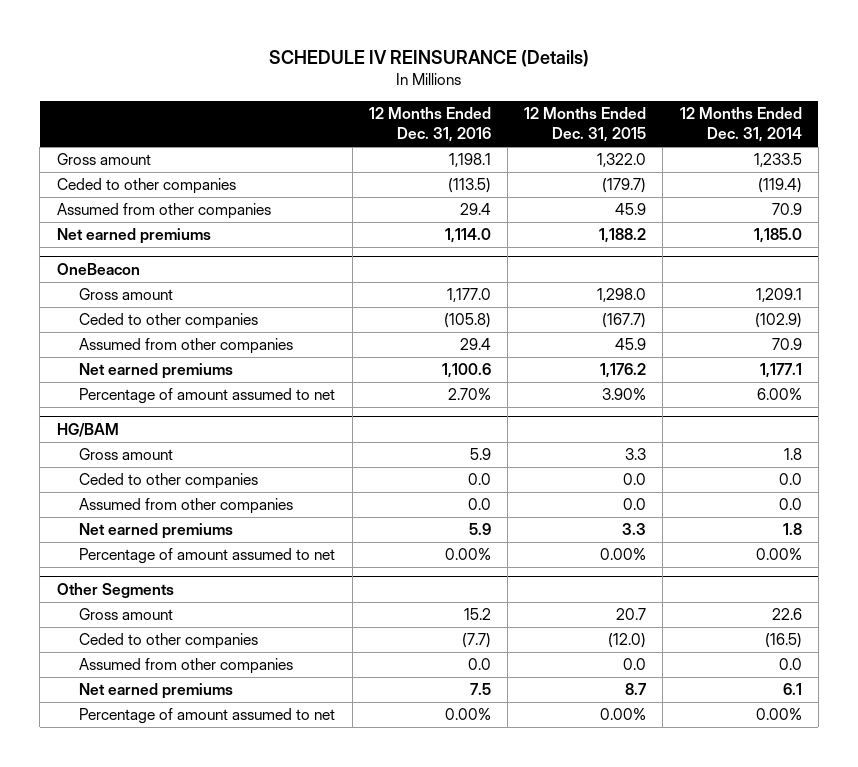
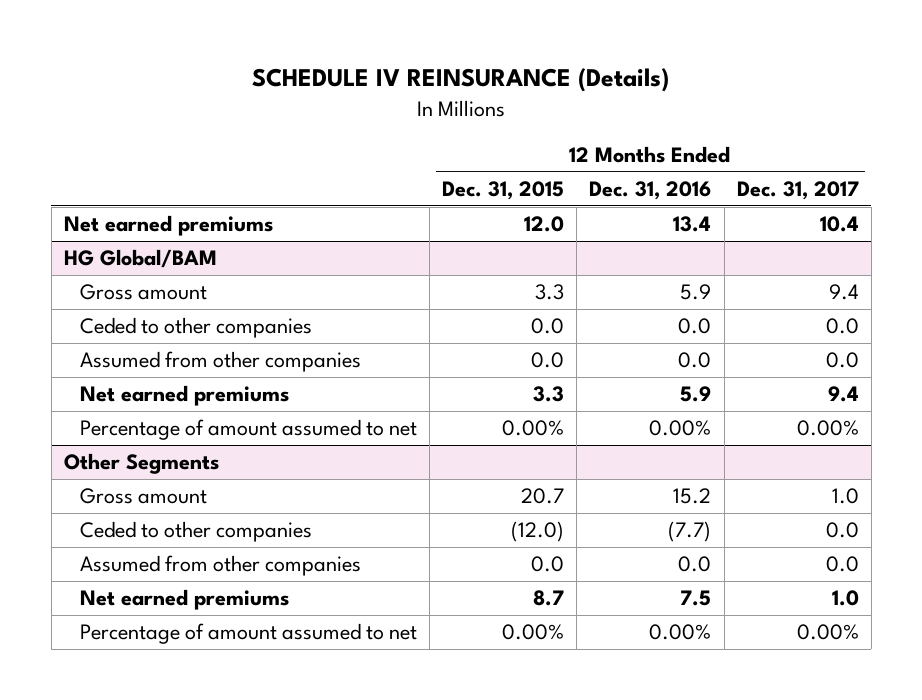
[679,107,802,143] 12 Months Ended Dec. 31, 2014 -> none
none -> [736,180,859,200] Dec. 31, 2017
[56,153,151,166] Gross amount -> none
[56,178,236,195] Ceded to other companies -> none
[56,203,271,220] Assumed from other companies -> none
[56,263,140,276] OneBeacon -> none
[79,288,174,301] Gross amount -> none
[79,313,259,330] Ceded to other companies -> none
[79,338,294,355] Assumed from other companies -> none
[79,363,234,380] Net earned premiums -> none
[79,388,336,405] Percentage of amount assumed to net -> none
[444,228,491,244] 1,114.0 -> [673,216,712,233] 13.4
[599,228,647,244] 1,188.2 -> [524,216,565,233] 12.0
[56,423,119,438] HG/BAM -> [63,249,217,269] HG Global/BAM

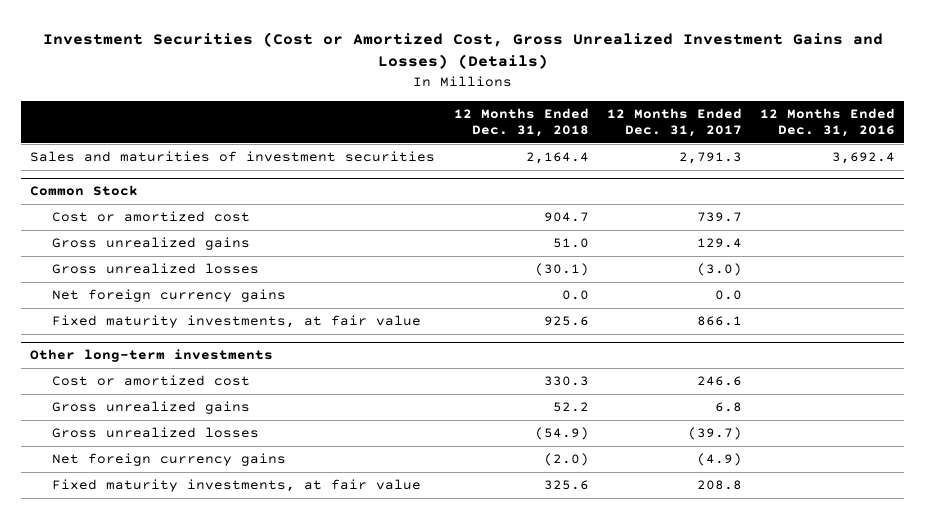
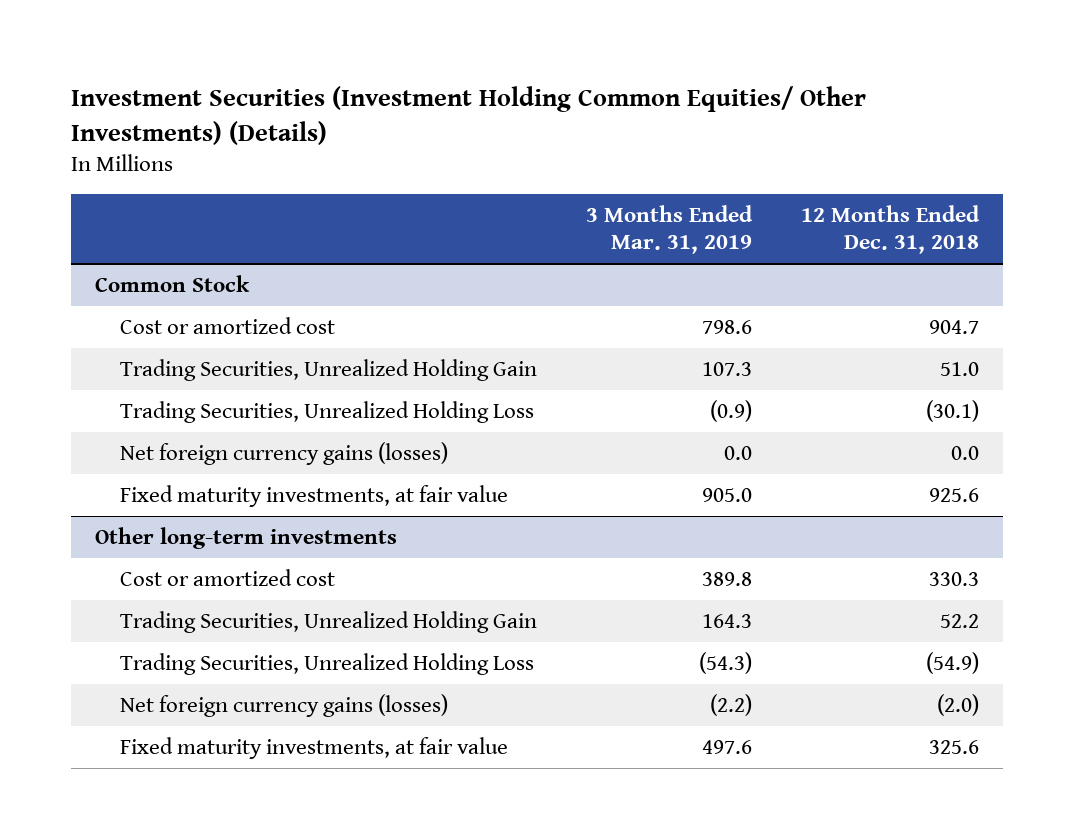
[42,31,883,70] Investment Securities (Cost or Amortized Cost, Gross Unrealized Investment Gains and Losses) (Details) -> [70,85,866,145] Investment Securities (Investment Holding Common Equities/ Other Investments) (Details)
[606,107,742,138] 12 Months Ended Dec. 31, 2017 -> none
[759,107,895,138] 12 Months Ended Dec. 31, 2016 -> none
none -> [586,205,754,255] 3 Months Ended Mar. 31, 2019
[30,151,436,163] Sales and maturities of investment securities -> none
[51,237,250,251] Gross unrealized gains -> [120,359,538,382] Trading Securities, Unrealized Holding Gain
[51,263,259,275] Gross unrealized losses -> [120,401,535,424] Trading Securities, Unrealized Holding Loss
[51,289,286,303] Net foreign currency gains -> [120,442,449,466] Net foreign currency gains (losses)
[51,401,250,415] Gross unrealized gains -> [120,611,538,634] Trading Securities, Unrealized Holding Gain
[51,427,259,439] Gross unrealized losses -> [120,653,535,676] Trading Securities, Unrealized Holding Loss
[51,453,286,467] Net foreign currency gains -> [120,694,449,718] Net foreign currency gains (losses)

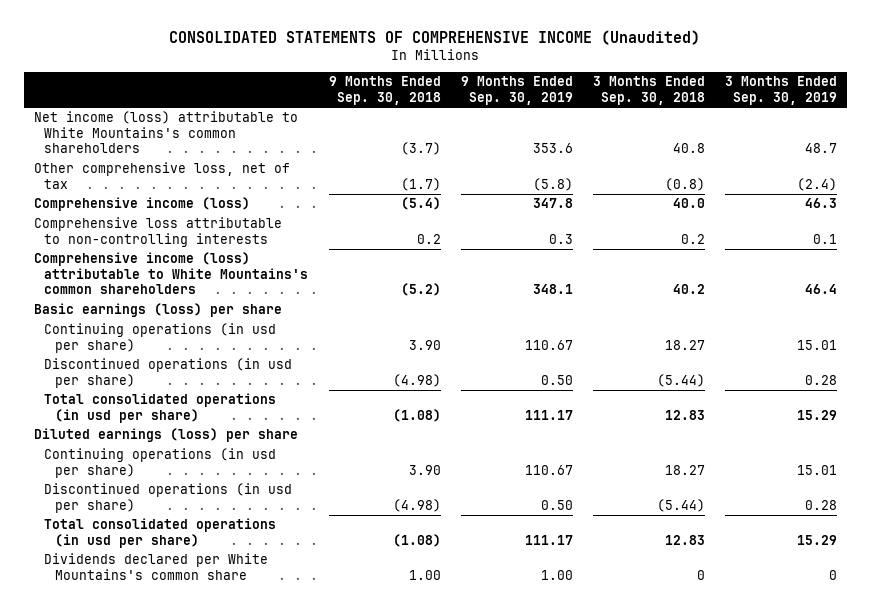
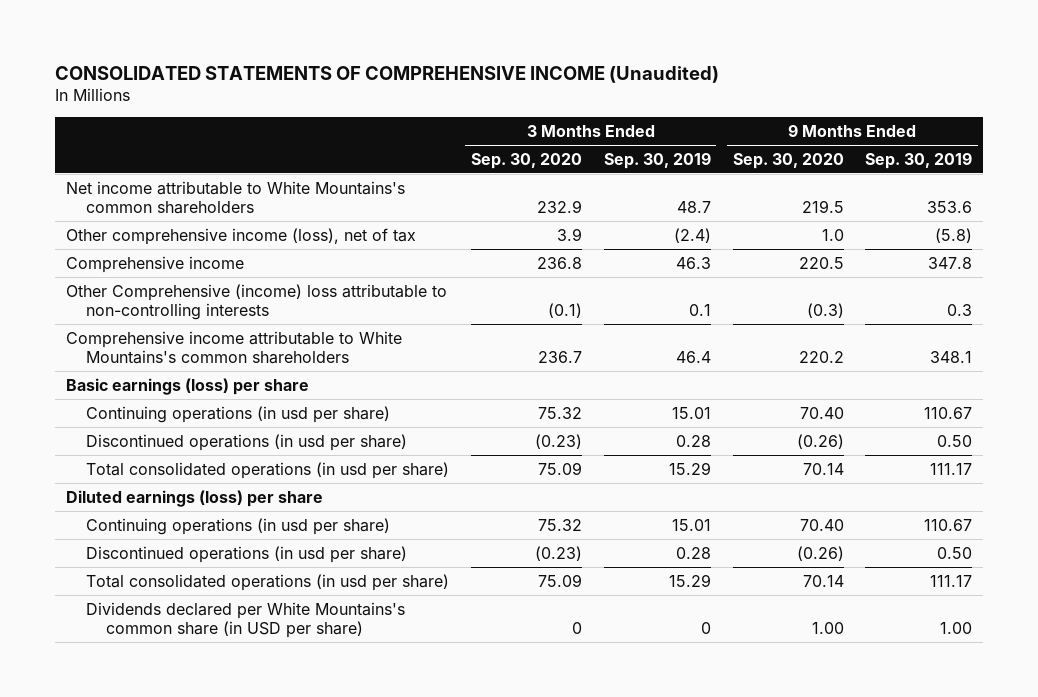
[328,76,441,105] 9 Months Ended Sep. 30, 2018 -> none
[592,76,705,105] 3 Months Ended Sep. 30, 2018 -> none
none -> [470,152,582,169] Sep. 30, 2020
none -> [732,152,844,169] Sep. 30, 2020
[33,111,298,154] Net income (loss) attributable to White Mountains's common shareholders -> [65,180,405,215] Net income attributable to White Mountains's common shareholders
[33,162,290,189] Other comprehensive loss, net of tax -> [65,227,416,245] Other comprehensive income (loss), net of tax
[33,197,250,212] Comprehensive income (loss) -> [65,255,244,273] Comprehensive income
[33,217,282,247] Comprehensive loss attributable to non-controlling interests -> [65,283,447,321] Other Comprehensive (income) loss attributable to non-controlling interests
[33,252,309,295] Comprehensive income (loss) attributable to White Mountains's common shareholders -> [65,330,402,365] Comprehensive income attributable to White Mountains's common shareholders
[44,553,269,580] Dividends declared per White Mountains's common share -> [86,601,406,639] Dividends declared per White Mountains's common share (in USD per share)

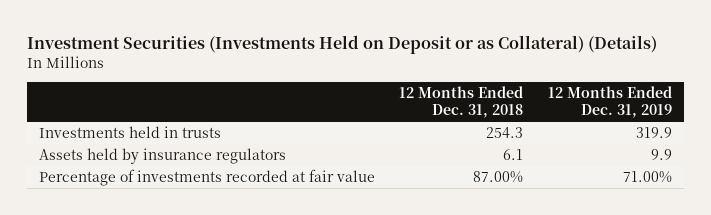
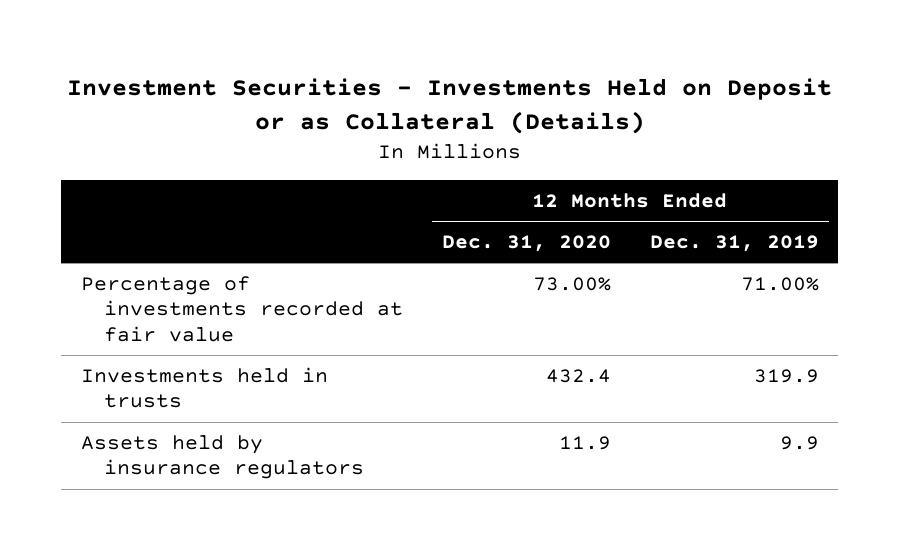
[27,34,658,54] Investment Securities (Investments Held on Deposit or as Collateral) (Details) -> [66,77,832,134] Investment Securities - Investments Held on Deposit or as Collateral (Details)
[399,85,524,119] 12 Months Ended Dec. 31, 2018 -> none
none -> [441,235,611,253] Dec. 31, 2020
[39,169,376,187] Percentage of investments recorded at fair value -> [80,276,403,342] Percentage of investments recorded at fair value

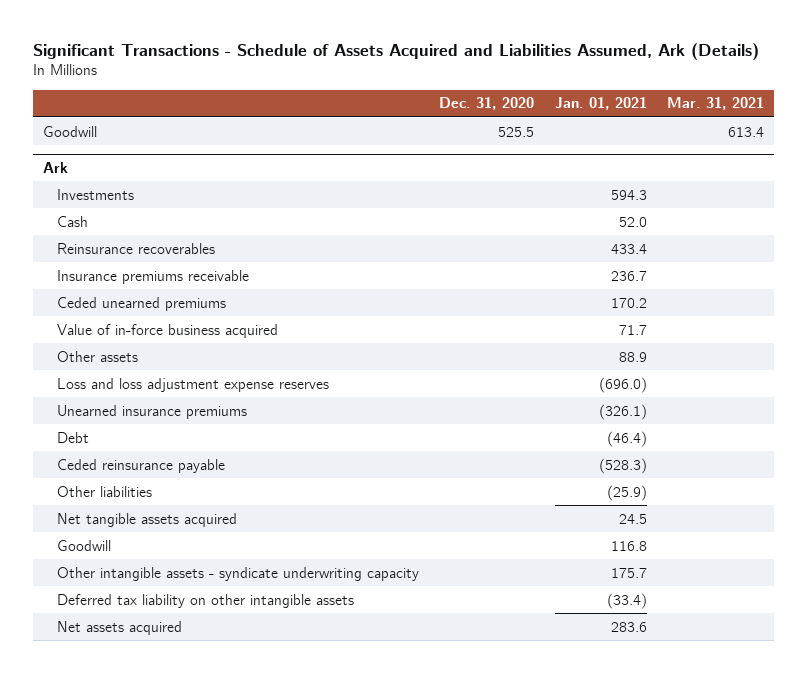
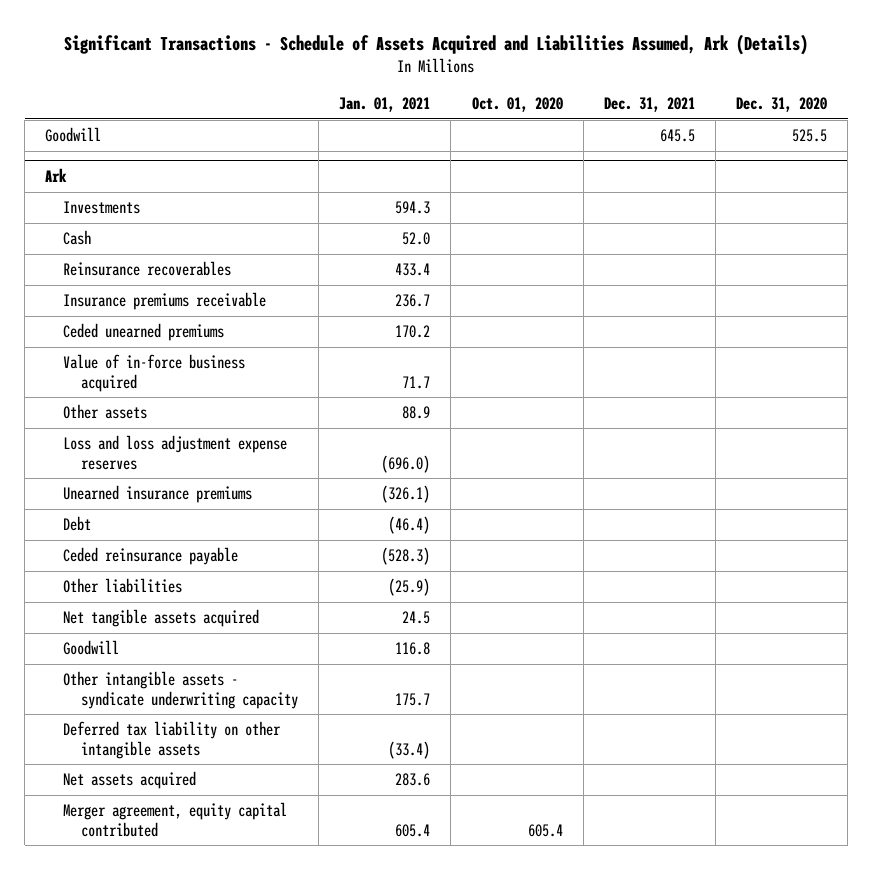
[666,97,764,111] Mar. 31, 2021 -> none
none -> [471,97,563,113] Oct. 01, 2020
none -> [603,97,695,113] Dec. 31, 2021
none -> [63,802,288,837] Merger agreement, equity capital contributed

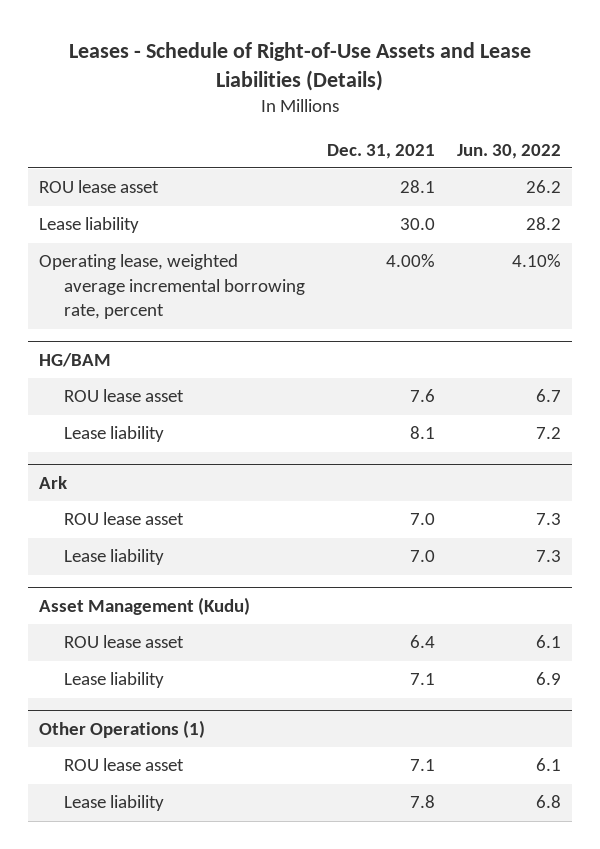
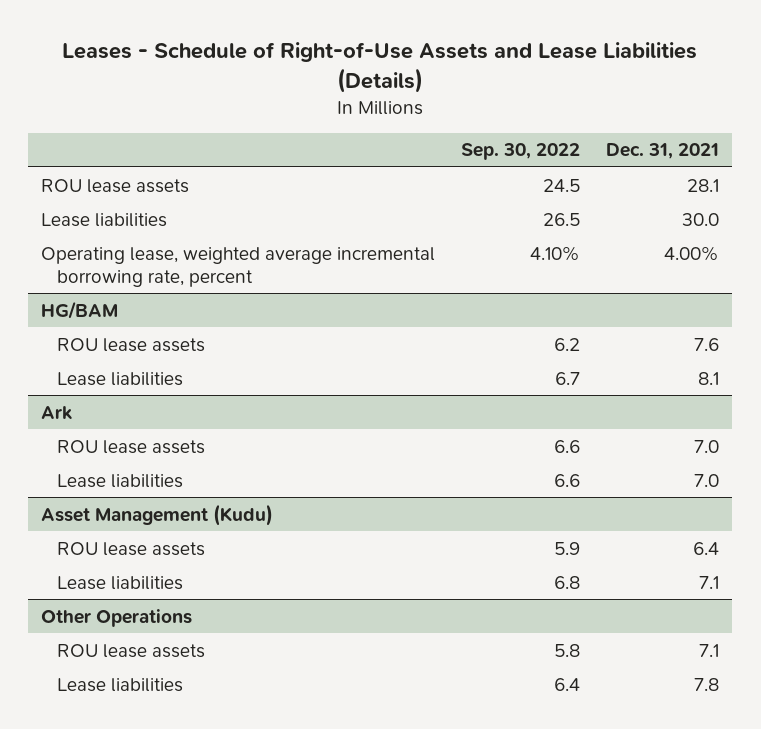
[456,143,561,159] Jun. 30, 2022 -> none
none -> [461,143,581,161] Sep. 30, 2022
[39,180,160,194] ROU lease asset -> [41,178,190,193] ROU lease assets
[39,217,140,234] Lease liability -> [41,212,168,227] Lease liabilities
[64,389,185,403] ROU lease asset -> [57,337,206,352] ROU lease assets
[64,426,165,443] Lease liability -> [57,371,184,386] Lease liabilities
[64,512,185,526] ROU lease asset -> [57,439,206,454] ROU lease assets
[64,549,165,566] Lease liability -> [57,473,184,488] Lease liabilities
[64,635,185,649] ROU lease asset -> [57,541,206,556] ROU lease assets
[64,672,165,689] Lease liability -> [57,575,184,590] Lease liabilities
[39,719,206,738] Other Operations (1) -> [41,608,193,627] Other Operations
[64,758,185,772] ROU lease asset -> [57,643,206,658] ROU lease assets
[64,795,165,812] Lease liability -> [57,677,184,692] Lease liabilities

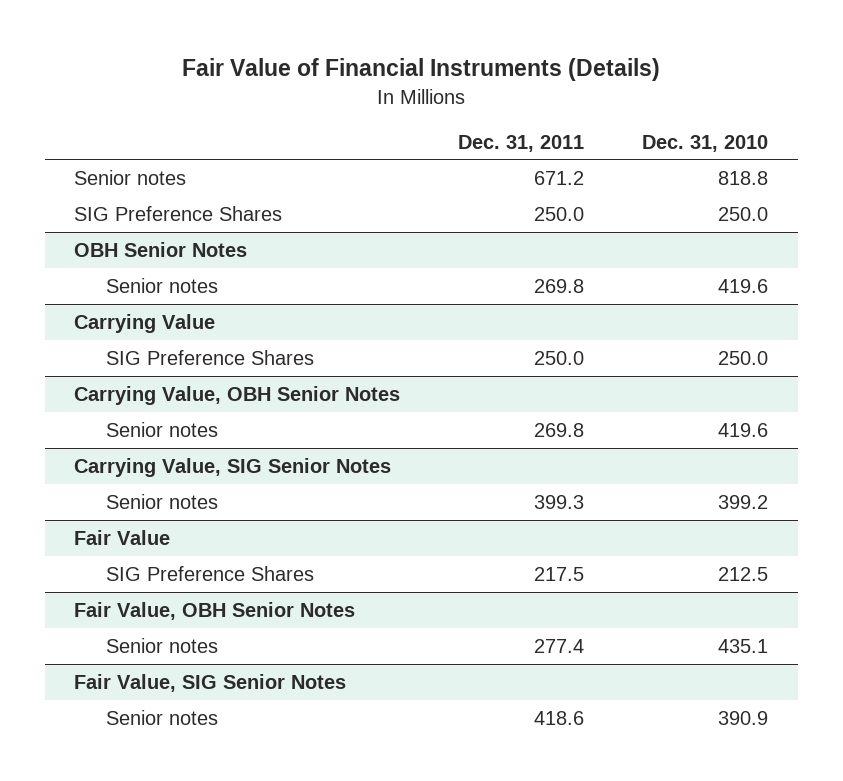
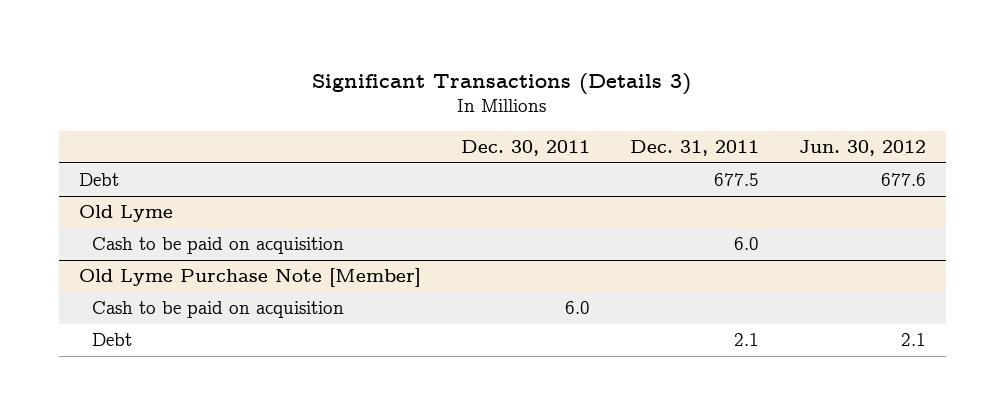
[182,58,661,82] Fair Value of Financial Instruments (Details) -> [312,72,692,95] Significant Transactions (Details 3)
[642,134,769,152] Dec. 31, 2010 -> none
none -> [460,140,590,157] Dec. 30, 2011
none -> [799,140,927,157] Jun. 30, 2012
[74,169,187,185] Senior notes -> none
[74,205,283,221] SIG Preference Shares -> none
[74,241,248,257] OBH Senior Notes -> none
[105,277,218,293] Senior notes -> none
[74,313,216,333] Carrying Value -> none
[105,349,314,365] SIG Preference Shares -> none
[74,385,401,405] Carrying Value, OBH Senior Notes -> none
[105,421,218,437] Senior notes -> none
[74,457,392,477] Carrying Value, SIG Senior Notes -> none
[105,493,218,509] Senior notes -> none
[74,529,171,545] Fair Value -> none
[105,565,314,581] SIG Preference Shares -> none
[74,601,356,620] Fair Value, OBH Senior Notes -> none
[105,637,218,653] Senior notes -> none
[74,673,347,692] Fair Value, SIG Senior Notes -> none
[105,709,218,725] Senior notes -> none
none -> [78,173,119,187] Debt
none -> [78,205,173,223] Old Lyme
none -> [91,237,344,255] Cash to be paid on acquisition
none -> [78,268,421,288] Old Lyme Purchase Note [Member]
none -> [91,301,344,319] Cash to be paid on acquisition
none -> [91,333,132,347] Debt

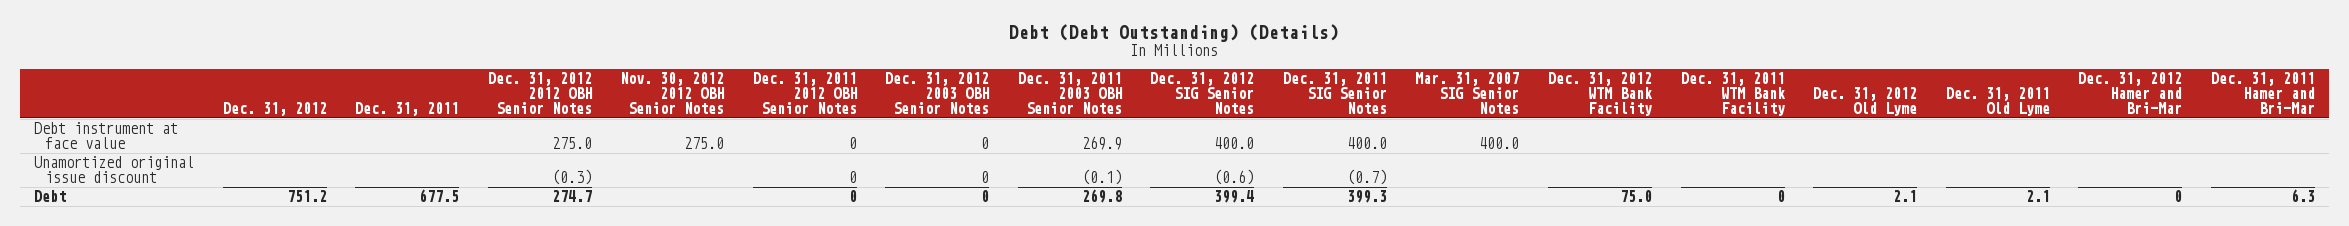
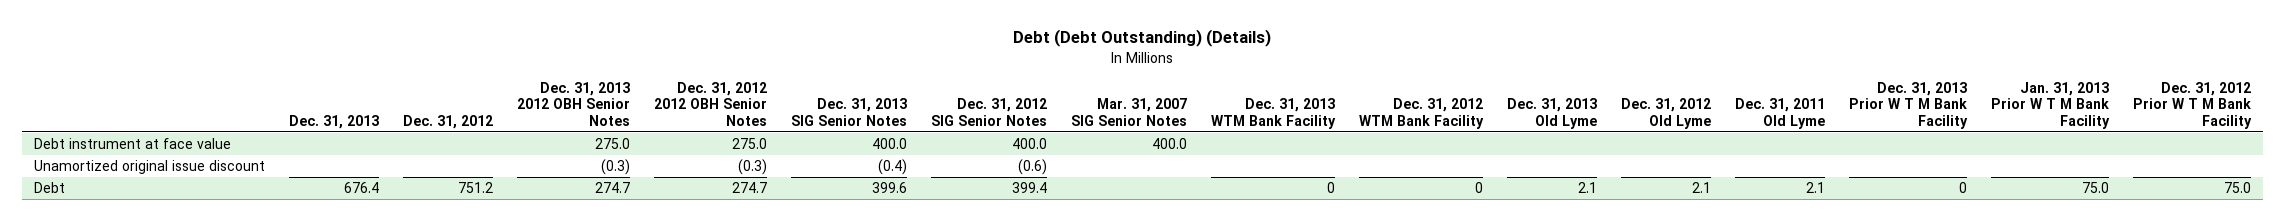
[355,102,460,117] Dec. 31, 2011 -> none
[620,72,726,115] Nov. 30, 2012 2012 OBH Senior Notes -> none
[752,72,858,115] Dec. 31, 2011 2012 OBH Senior Notes -> none
[885,72,991,115] Dec. 31, 2012 2003 OBH Senior Notes -> none
[1017,72,1123,115] Dec. 31, 2011 2003 OBH Senior Notes -> none
[1282,72,1387,115] Dec. 31, 2011 SIG Senior Notes -> none
[1680,72,1786,117] Dec. 31, 2011 WTM Bank Facility -> none
[2078,72,2183,115] Dec. 31, 2012 Hamer and Bri-Mar -> none
[2210,72,2315,115] Dec. 31, 2011 Hamer and Bri-Mar -> none
none -> [288,114,379,129] Dec. 31, 2013
none -> [516,81,630,126] Dec. 31, 2013 2012 OBH Senior Notes
none -> [790,98,907,126] Dec. 31, 2013 SIG Senior Notes
none -> [1210,98,1336,129] Dec. 31, 2013 WTM Bank Facility
none -> [1506,98,1597,129] Dec. 31, 2013 Old Lyme
none -> [1848,81,1968,129] Dec. 31, 2013 Prior W T M Bank Facility
none -> [1990,81,2110,129] Jan. 31, 2013 Prior W T M Bank Facility
none -> [2132,81,2252,129] Dec. 31, 2012 Prior W T M Bank Facility
[1619,190,1652,203] 75.0 -> [1474,182,1483,194] 0

